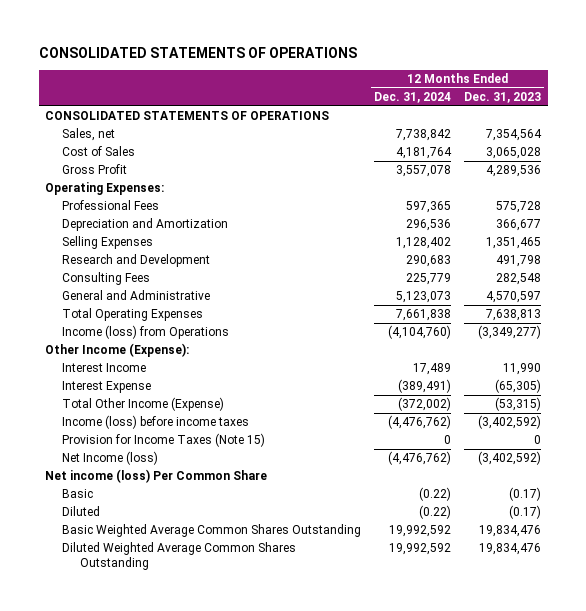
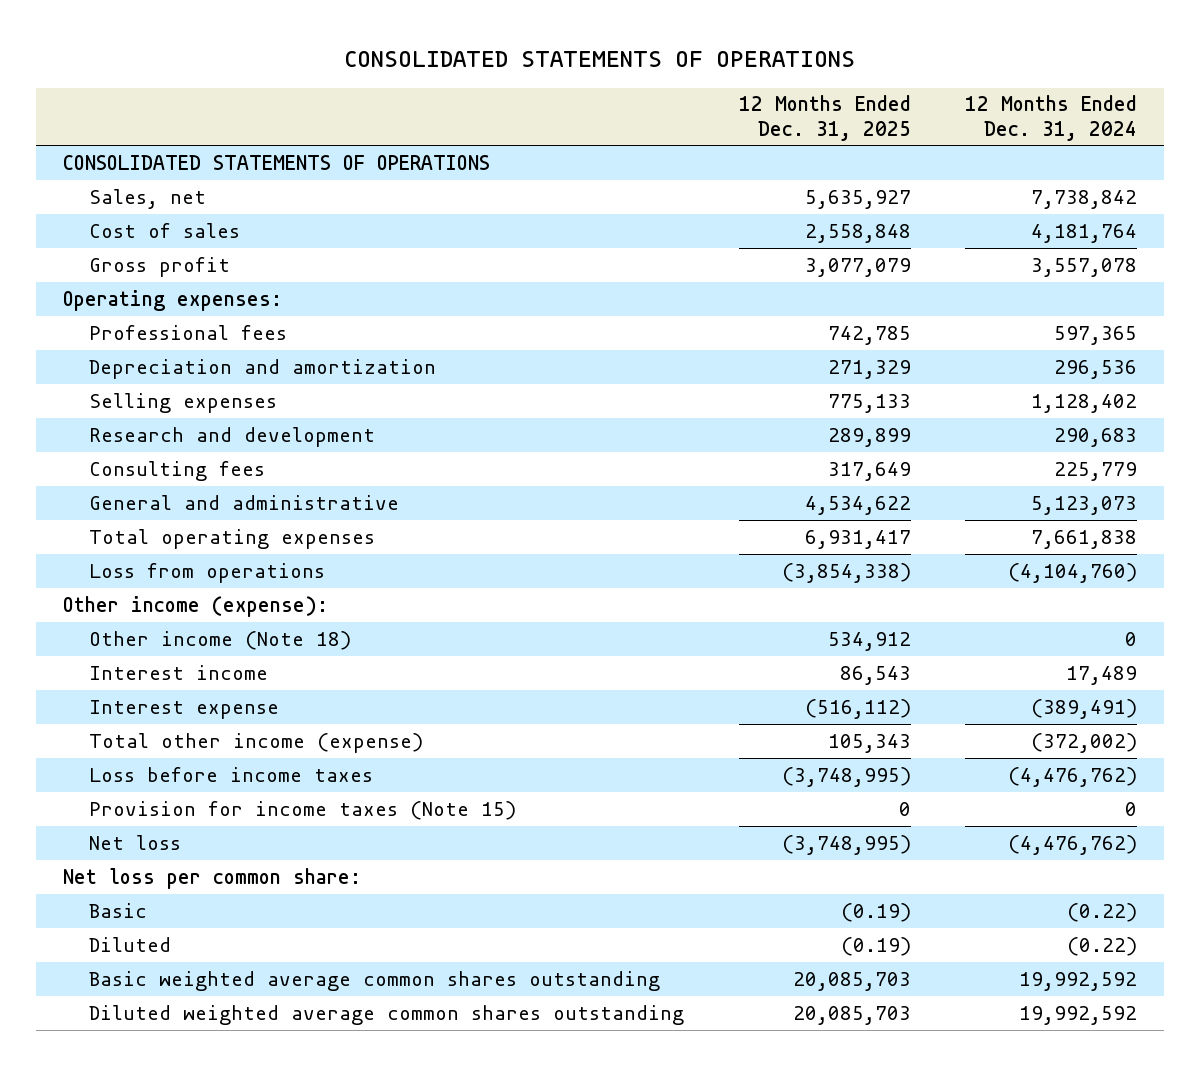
[464,92,542,104] Dec. 31, 2023 -> none
none -> [738,95,911,141] 12 Months Ended Dec. 31, 2025
[62,146,136,157] Cost of Sales -> [89,222,241,238] Cost of sales
[62,164,128,175] Gross Profit -> [89,256,231,277] Gross profit
[45,182,165,196] Operating Expenses: -> [62,289,282,311] Operating expenses:
[62,200,160,211] Professional Fees -> [89,324,288,340] Professional fees
[62,218,229,232] Depreciation and Amortization -> [89,358,437,379] Depreciation and amortization
[62,236,154,250] Selling Expenses -> [89,392,278,413] Selling expenses
[62,254,211,268] Research and Development -> [89,426,376,447] Research and development
[62,272,151,286] Consulting Fees -> [89,460,266,481] Consulting fees
[62,290,211,301] General and Administrative -> [89,494,400,510] General and administrative
[62,308,204,322] Total Operating Expenses -> [89,528,376,549] Total operating expenses
[62,325,230,340] Income (loss) from Operations -> [89,562,326,583] Loss from operations
[45,343,190,358] Other Income (Expense): -> [62,595,328,617] Other income (expense):
none -> [89,630,352,650] Other income (Note 18)
[62,363,147,373] Interest Income -> [89,664,269,680] Interest income
[62,381,152,394] Interest Expense -> [89,699,280,719] Interest expense
[62,397,225,412] Total Other Income (Expense) -> [89,732,424,753] Total other income (expense)
[62,415,250,430] Income (loss) before income taxes -> [89,766,374,782] Loss before income taxes
[62,433,266,448] Provision for Income Taxes (Note 15) -> [89,800,517,820] Provision for income taxes (Note 15)
[62,451,159,466] Net Income (loss) -> [89,834,182,850] Net loss
[45,469,268,484] Net income (loss) Per Common Share -> [62,867,361,889] Net loss per common share:
[62,524,362,538] Basic Weighted Average Common Shares Outstanding -> [89,970,661,991] Basic weighted average common shares outstanding
[62,542,297,571] Diluted Weighted Average Common Shares Outstanding -> [89,1004,685,1025] Diluted weighted average common shares outstanding

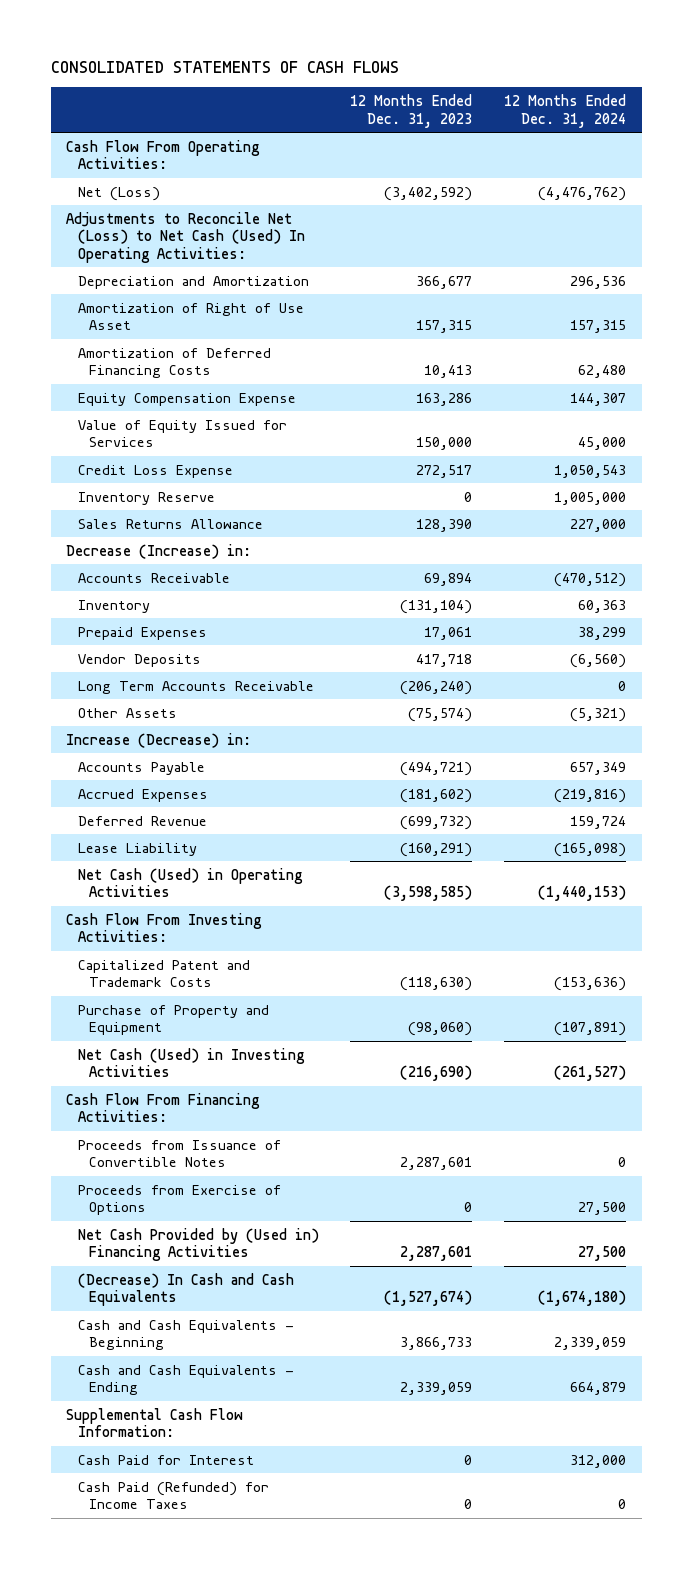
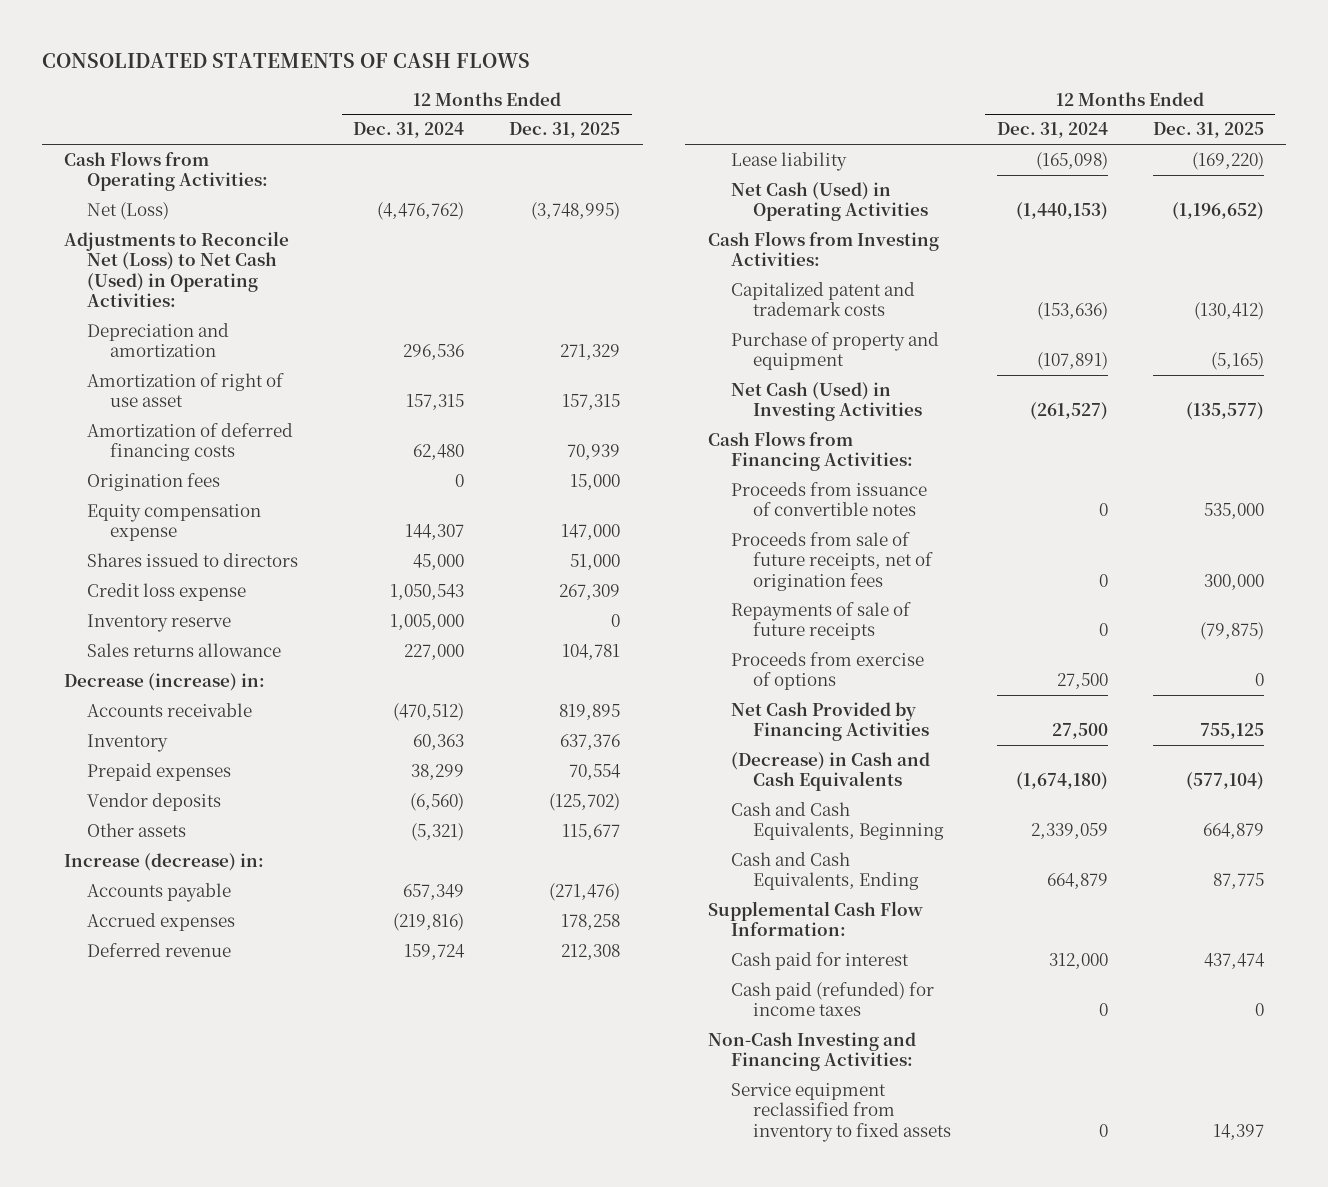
[350,94,473,128] 12 Months Ended Dec. 31, 2023 -> none
none -> [509,122,621,139] Dec. 31, 2025
[66,139,261,170] Cash Flow From Operating Activities: -> [64,150,269,192] Cash Flows from Operating Activities:
[77,419,287,448] Value of Equity Issued for Services -> none
[66,211,305,263] Adjustments to Reconcile Net (Loss) to Net Cash (Used) In Operating Activities: -> [64,230,290,308] Adjustments to Reconcile Net (Loss) to Net Cash (Used) in Operating Activities:
[77,275,309,289] Depreciation and Amortization -> [87,322,230,358] Depreciation and amortization
[77,302,304,331] Amortization of Right of Use Asset -> [87,372,285,408] Amortization of right of use asset
[77,347,271,379] Amortization of Deferred Financing Costs -> [87,422,294,462] Amortization of deferred financing costs
none -> [87,472,221,491] Origination fees
[77,392,296,406] Equity Compensation Expense -> [87,503,262,542] Equity compensation expense
none -> [87,552,299,567] Shares issued to directors
[77,464,233,478] Credit Loss Expense -> [87,582,247,601] Credit loss expense
[77,491,215,505] Inventory Reserve -> [87,613,232,632] Inventory reserve
[77,518,263,529] Sales Returns Allowance -> [87,642,282,657] Sales returns allowance
[66,543,252,559] Decrease (Increase) in: -> [64,672,266,691] Decrease (increase) in:
[77,572,230,583] Accounts Receivable -> [87,702,253,717] Accounts receivable
[77,680,314,694] Long Term Accounts Receivable -> none
[77,626,207,640] Prepaid Expenses -> [87,762,232,781] Prepaid expenses
[77,653,201,667] Vendor Deposits -> [87,792,222,811] Vendor deposits
[77,707,177,718] Other Assets -> [87,822,187,837] Other assets
[66,732,252,748] Increase (Decrease) in: -> [64,852,265,871] Increase (decrease) in:
[77,761,205,775] Accounts Payable -> [87,882,232,902] Accounts payable
[77,788,208,802] Accrued Expenses -> [87,912,236,931] Accrued expenses
[77,815,207,826] Deferred Revenue -> [87,942,232,957] Deferred revenue
[77,842,197,856] Lease Liability -> [730,151,847,171] Lease liability
[66,912,263,943] Cash Flow From Investing Activities: -> [707,230,939,267] Cash Flows from Investing Activities:
[77,959,250,988] Capitalized Patent and Trademark Costs -> [730,281,915,317] Capitalized patent and trademark costs
[77,1004,269,1036] Purchase of Property and Equipment -> [730,331,939,371] Purchase of property and equipment
[66,1092,261,1123] Cash Flow From Financing Activities: -> [707,430,913,472] Cash Flows from Financing Activities:
[77,1139,281,1168] Proceeds from Issuance of Convertible Notes -> [730,481,927,517] Proceeds from issuance of convertible notes
none -> [730,531,934,591] Proceeds from sale of future receipts, net of origination fees
none -> [730,601,911,641] Repayments of sale of future receipts
[77,1184,281,1216] Proceeds from Exercise of Options -> [730,651,924,691] Proceeds from exercise of options
[77,1227,319,1262] Net Cash Provided by (Used in) Financing Activities -> [730,701,930,742] Net Cash Provided by Financing Activities
[77,1272,294,1307] (Decrease) In Cash and Cash Equivalents -> [730,751,930,792] (Decrease) in Cash and Cash Equivalents
[77,1319,294,1351] Cash and Cash Equivalents - Beginning -> [730,801,945,841] Cash and Cash Equivalents, Beginning
[77,1364,294,1396] Cash and Cash Equivalents - Ending -> [730,851,920,891] Cash and Cash Equivalents, Ending
[77,1454,254,1465] Cash Paid for Interest -> [730,951,909,970] Cash paid for interest
[77,1481,269,1510] Cash Paid (Refunded) for Income Taxes -> [730,981,934,1017] Cash paid (refunded) for income taxes
none -> [707,1031,916,1072] Non-Cash Investing and Financing Activities:
none -> [730,1082,952,1142] Service equipment reclassified from inventory to fixed assets

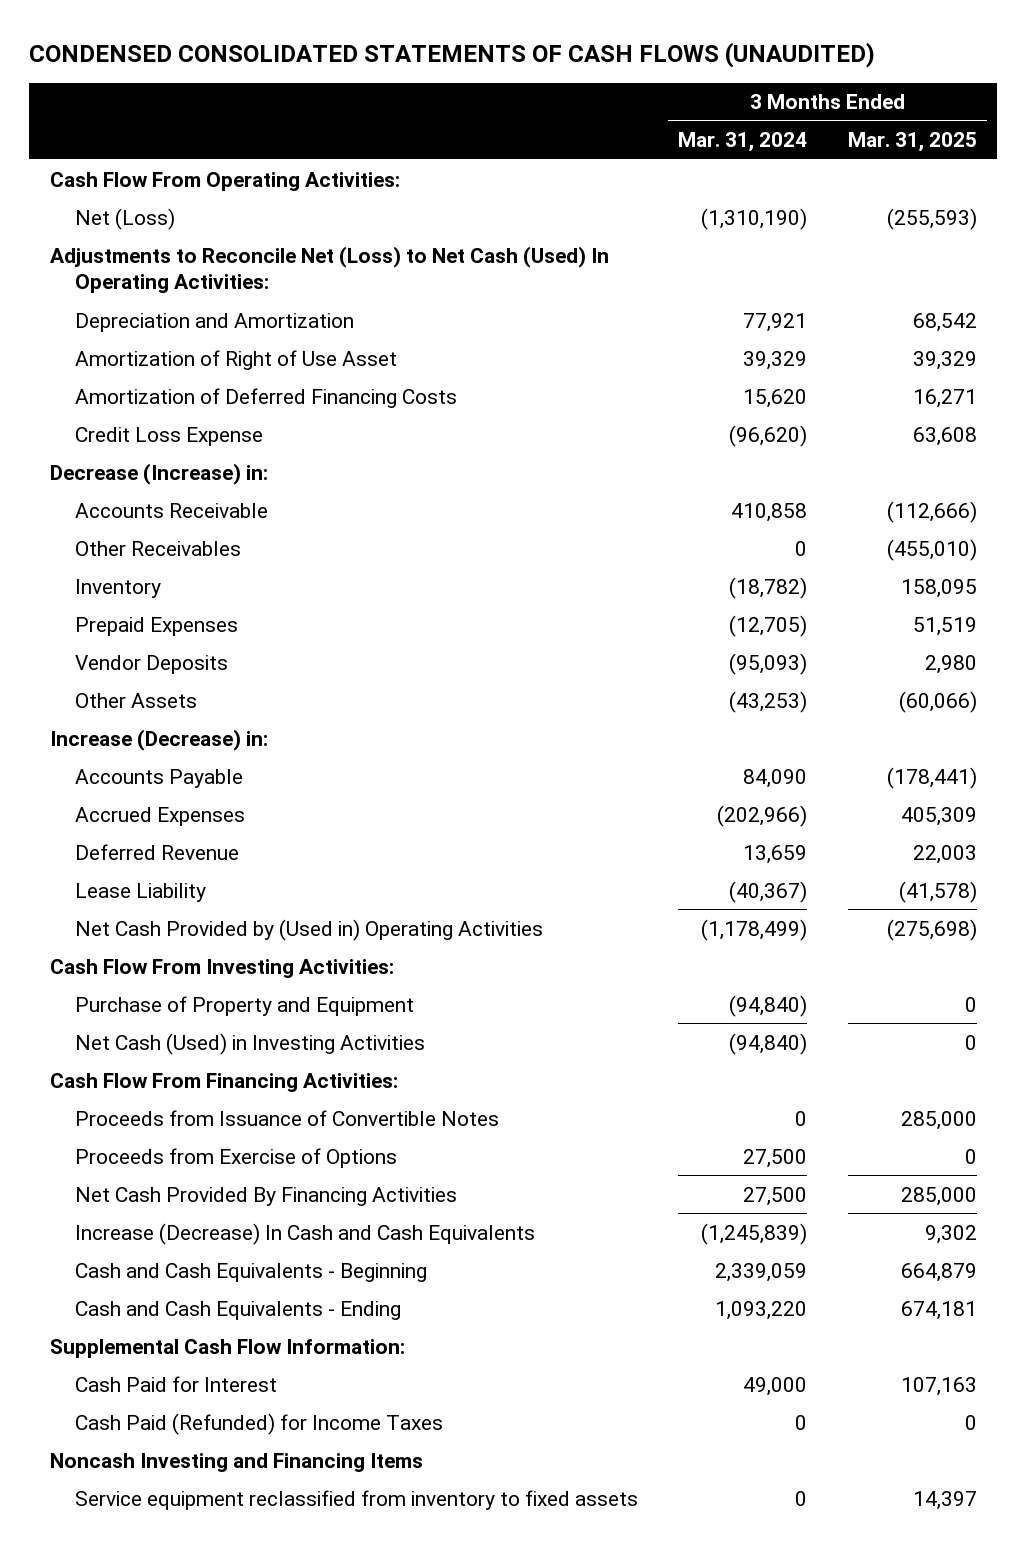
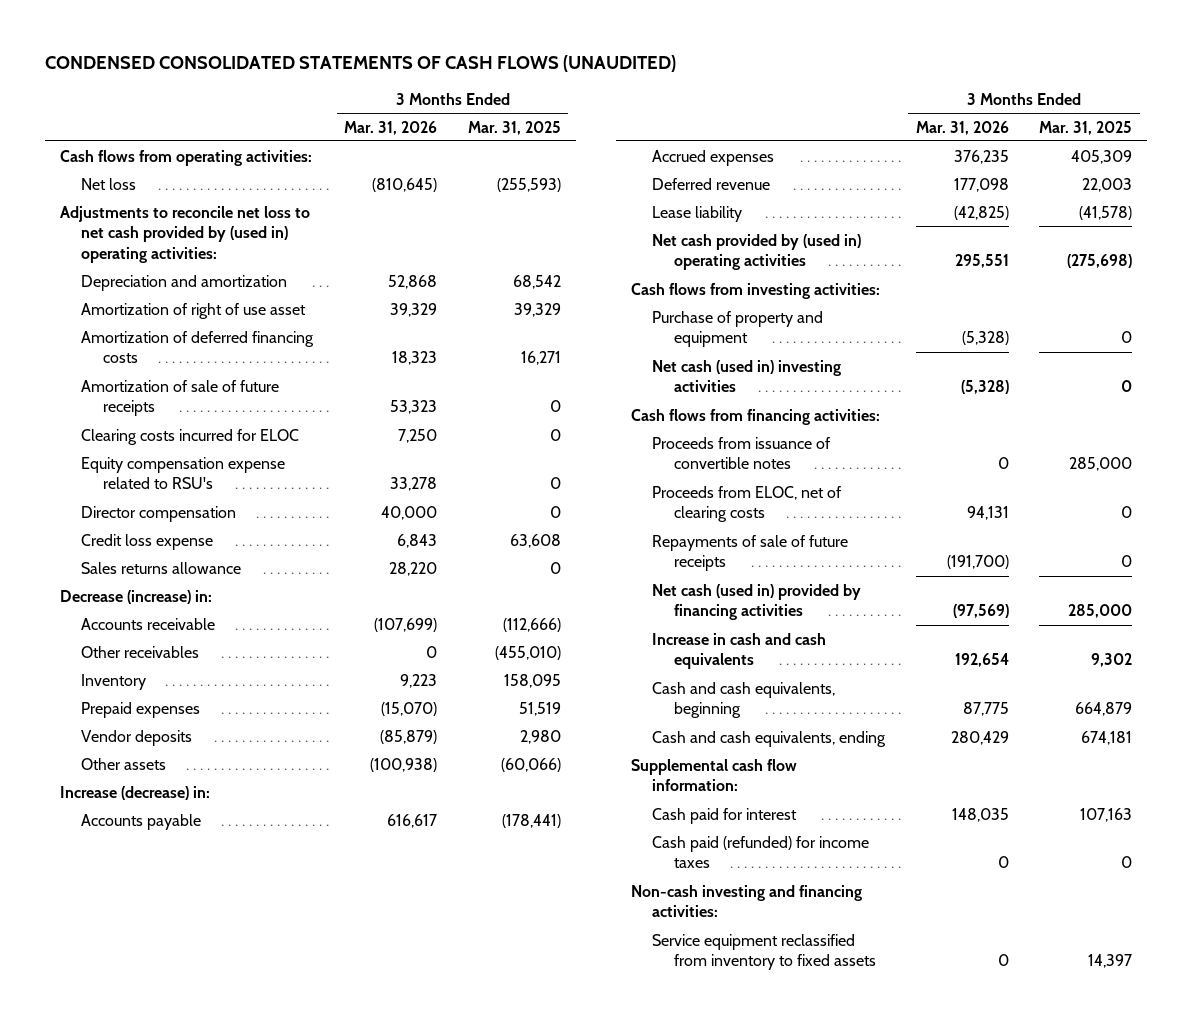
[678,132,808,153] Mar. 31, 2024 -> none
none -> [344,120,438,135] Mar. 31, 2026
[49,171,400,191] Cash Flow From Operating Activities: -> [59,149,312,166] Cash flows from operating activities:
[74,207,175,230] Net (Loss) -> [81,177,137,190] Net loss
[49,245,609,293] Adjustments to Reconcile Net (Loss) to Net Cash (Used) In Operating Activities: -> [59,205,310,263] Adjustments to reconcile net loss to net cash provided by (used in) operating activities:
[74,312,354,332] Depreciation and Amortization -> [81,274,288,291] Depreciation and amortization
[74,349,397,370] Amortization of Right of Use Asset -> [81,302,307,319] Amortization of right of use asset
[74,387,457,408] Amortization of Deferred Financing Costs -> [81,330,315,364] Amortization of deferred financing costs
none -> [81,379,280,417] Amortization of sale of future receipts
none -> [81,428,300,445] Clearing costs incurred for ELOC
none -> [81,456,286,490] Equity compensation expense related to RSU's
none -> [81,505,237,522] Director compensation
[74,426,263,446] Credit Loss Expense -> [81,533,214,550] Credit loss expense
none -> [81,561,242,574] Sales returns allowance
[49,462,268,485] Decrease (Increase) in: -> [59,589,212,604] Decrease (increase) in:
[74,502,268,518] Accounts Receivable -> [81,617,216,630] Accounts receivable
[74,540,241,556] Other Receivables -> [81,645,200,658] Other receivables
[74,1147,397,1168] Proceeds from Exercise of Options -> none
[74,616,238,636] Prepaid Expenses -> [81,701,201,718] Prepaid expenses
[74,654,228,674] Vendor Deposits -> [81,729,193,746] Vendor deposits
[74,692,197,708] Other Assets -> [81,757,167,770] Other assets
[49,728,268,751] Increase (Decrease) in: -> [59,785,210,800] Increase (decrease) in:
[74,768,243,788] Accounts Payable -> [81,813,202,830] Accounts payable
[74,806,245,826] Accrued Expenses -> [652,149,775,166] Accrued expenses
[74,843,239,860] Deferred Revenue -> [652,177,771,190] Deferred revenue
[74,882,206,902] Lease Liability -> [652,205,743,222] Lease liability
[74,918,543,941] Net Cash Provided by (Used in) Operating Activities -> [652,233,862,271] Net cash provided by (used in) operating activities
[49,958,394,978] Cash Flow From Investing Activities: -> [630,282,880,299] Cash flows from investing activities:
[74,995,414,1016] Purchase of Property and Equipment -> [652,310,824,348] Purchase of property and equipment
[74,1032,425,1055] Net Cash (Used) in Investing Activities -> [652,359,842,393] Net cash (used in) investing activities
[49,1072,398,1092] Cash Flow From Financing Activities: -> [630,408,880,425] Cash flows from financing activities:
[74,1109,499,1126] Proceeds from Issuance of Convertible Notes -> [652,436,832,470] Proceeds from issuance of convertible notes
none -> [652,485,843,523] Proceeds from ELOC, net of clearing costs
none -> [652,534,849,572] Repayments of sale of future receipts
[74,1186,457,1206] Net Cash Provided By Financing Activities -> [652,583,862,621] Net cash (used in) provided by financing activities
[74,1222,535,1245] Increase (Decrease) In Cash and Cash Equivalents -> [652,632,827,670] Increase in cash and cash equivalents
[74,1262,427,1282] Cash and Cash Equivalents - Beginning -> [652,681,836,719] Cash and cash equivalents, beginning
[74,1300,401,1320] Cash and Cash Equivalents - Ending -> [652,730,887,747] Cash and cash equivalents, ending
[49,1338,405,1358] Supplemental Cash Flow Information: -> [630,758,797,792] Supplemental cash flow information:
[74,1375,277,1392] Cash Paid for Interest -> [652,807,798,824] Cash paid for interest
[74,1412,443,1435] Cash Paid (Refunded) for Income Taxes -> [652,835,870,869] Cash paid (refunded) for income taxes
[49,1452,423,1472] Noncash Investing and Financing Items -> [630,884,862,918] Non-cash investing and financing activities:

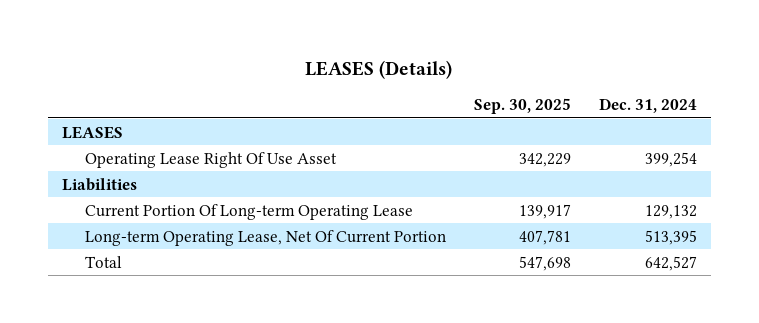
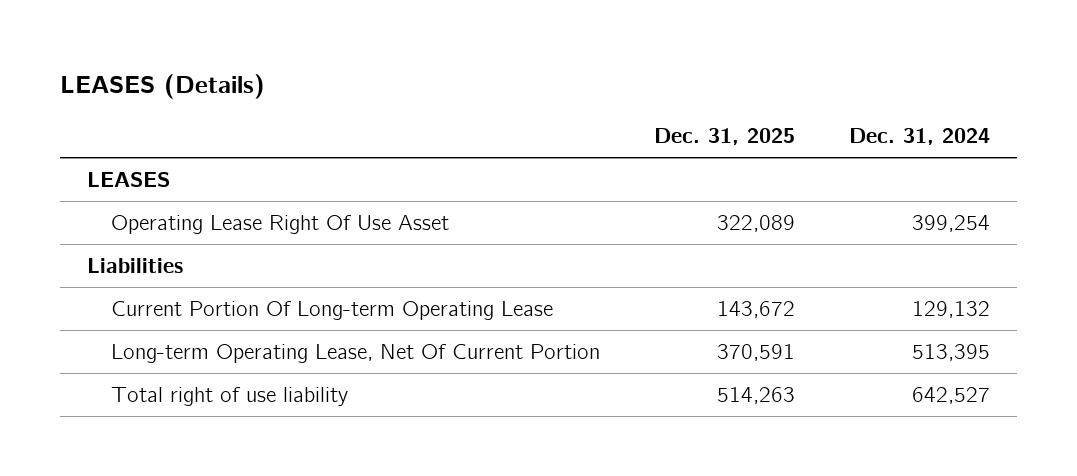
[473,98,571,115] Sep. 30, 2025 -> none
none -> [654,128,796,146] Dec. 31, 2025
[84,255,122,268] Total -> [111,386,349,406] Total right of use liability

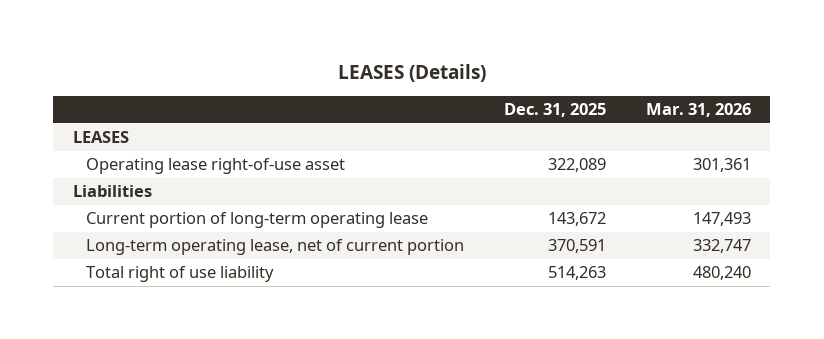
[849,128,991,146] Dec. 31, 2024 -> none
none -> [645,103,751,118] Mar. 31, 2026
[111,214,450,234] Operating Lease Right Of Use Asset -> [86,158,346,175] Operating lease right-of-use asset
[111,300,554,320] Current Portion Of Long-term Operating Lease -> [86,212,429,229] Current portion of long-term operating lease
[111,343,601,363] Long-term Operating Lease, Net Of Current Portion -> [86,239,465,256] Long-term operating lease, net of current portion

